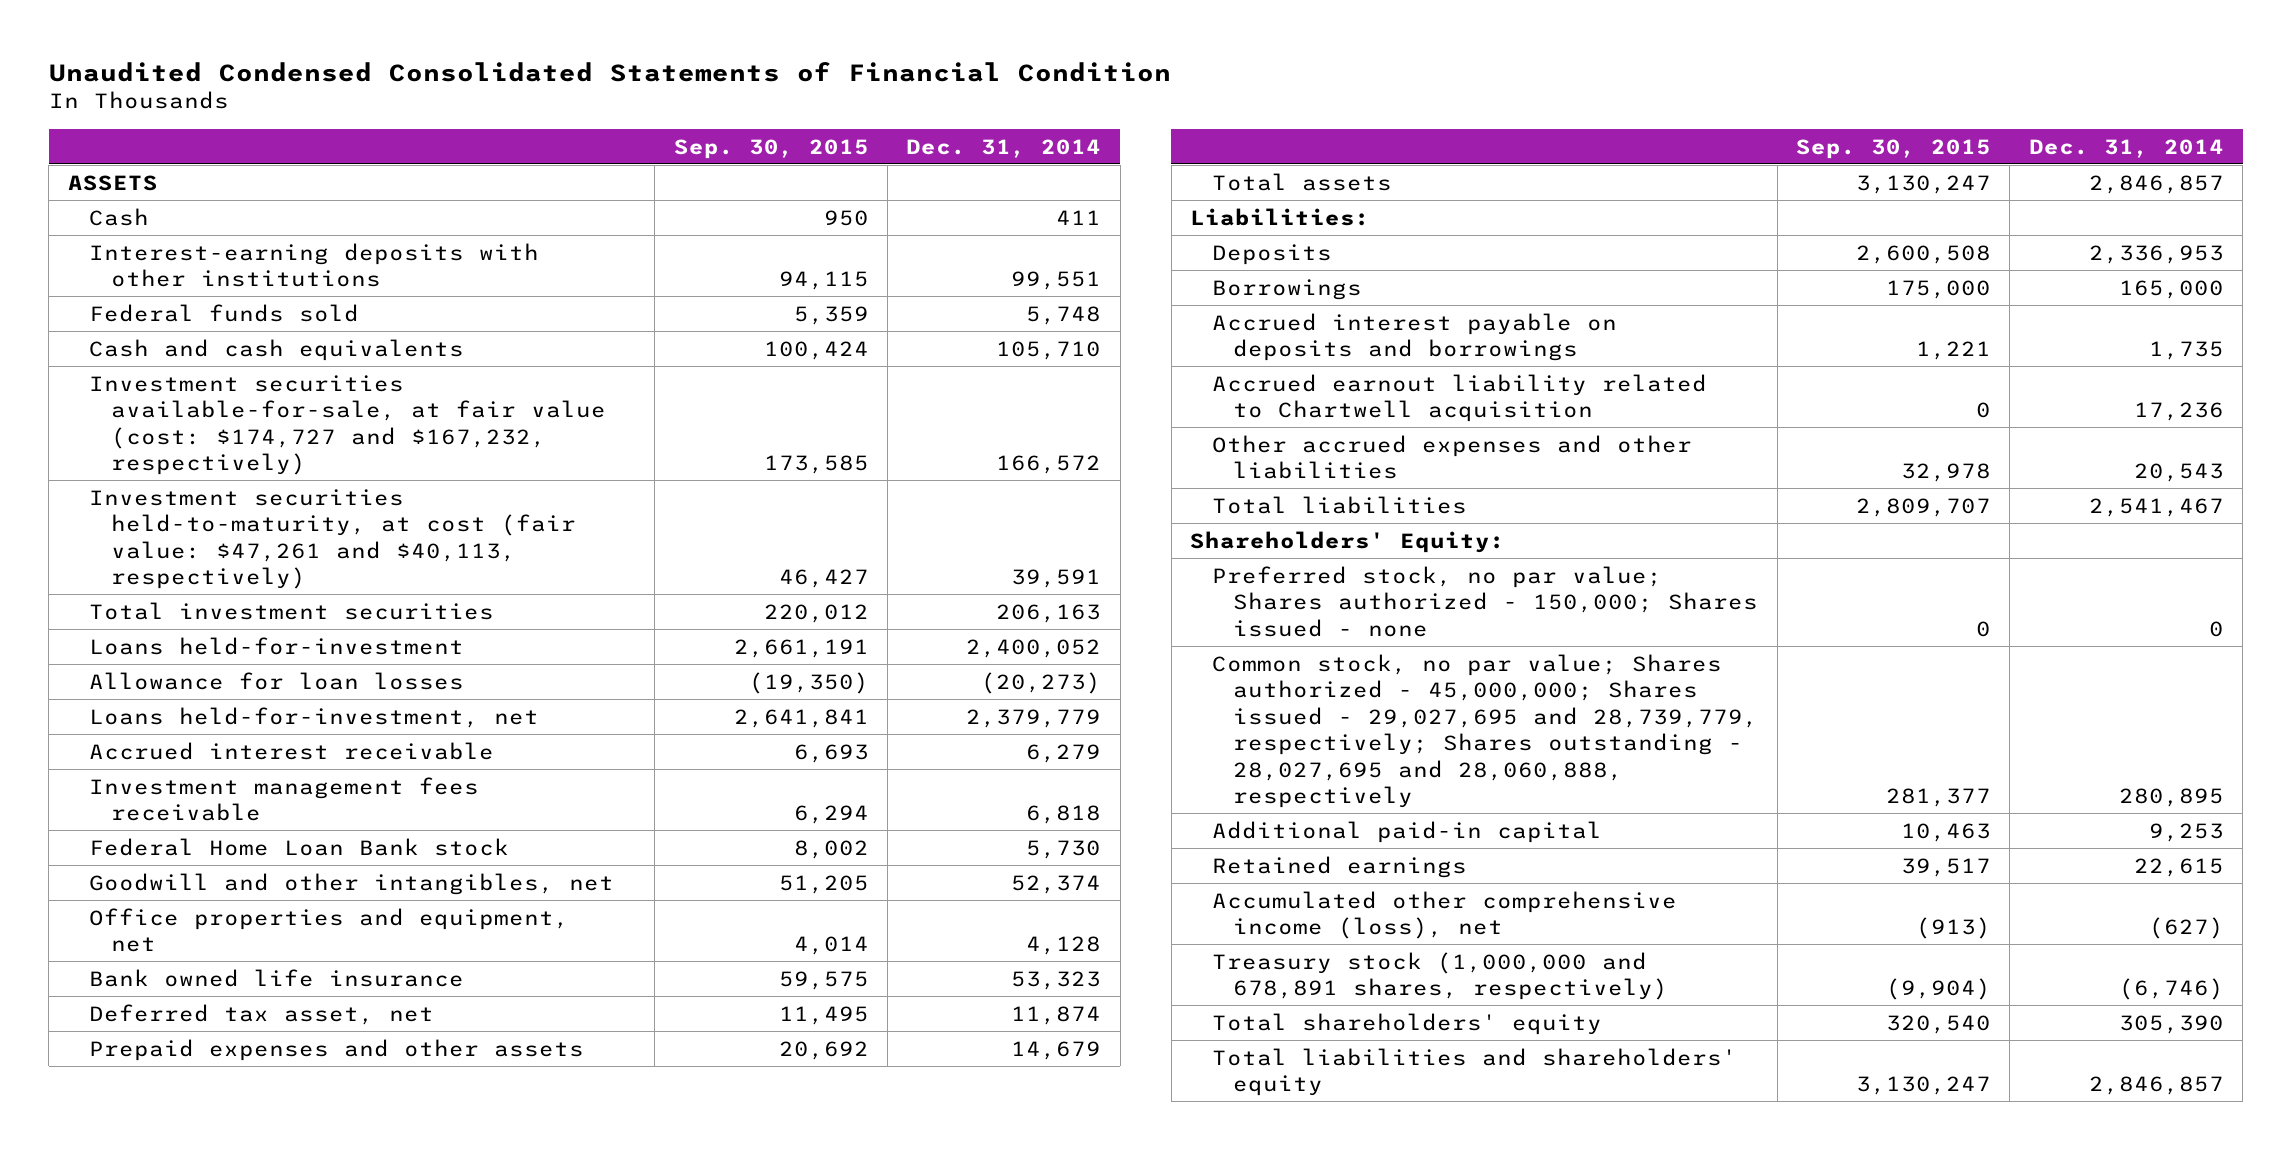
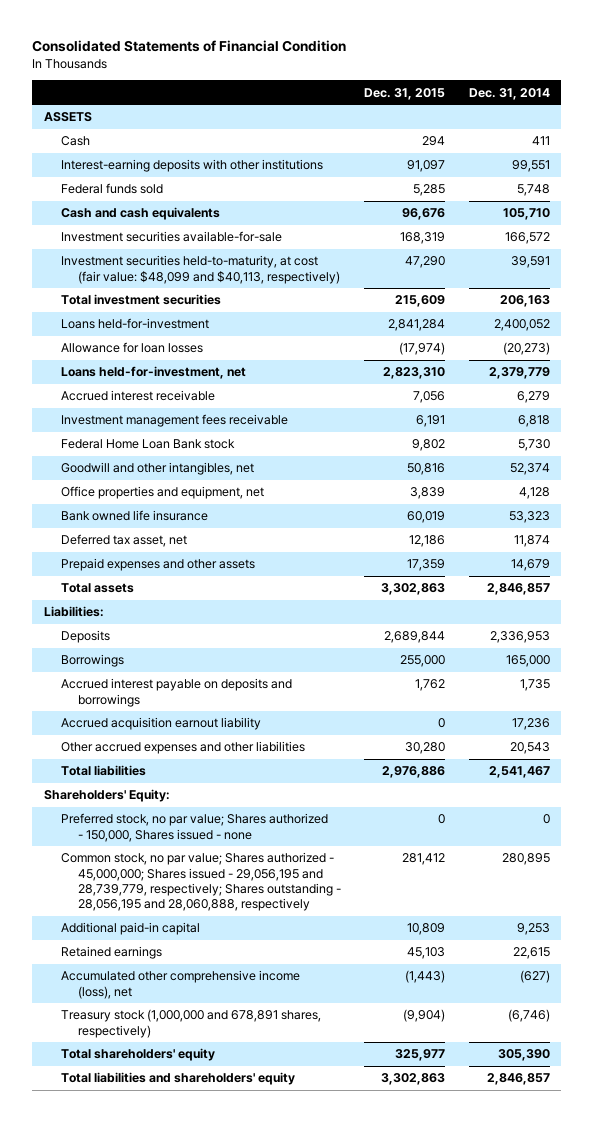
[48,61,1171,82] Unaudited Condensed Consolidated Statements of Financial Condition -> [32,40,347,53] Consolidated Statements of Financial Condition
[673,138,869,159] Sep. 30, 2015 -> none
none -> [364,87,446,100] Dec. 31, 2015
[89,374,606,476] Investment securities available-for-sale, at fair value (cost: $174,727 and $167,232, respectively) -> [60,231,282,243] Investment securities available-for-sale
[89,488,576,590] Investment securities held-to-maturity, at cost (fair value: $47,261 and $40,113, respectively) -> [60,255,340,284] Investment securities held-to-maturity, at cost (fair value: $48,099 and $40,113, respectively)
[1211,373,1707,423] Accrued earnout liability related to Chartwell acquisition -> [60,717,261,731] Accrued acquisition earnout liability
[1211,565,1759,637] Preferred stock, no par value; Shares authorized - 150,000; Shares issued - none -> [60,813,328,842] Preferred stock, no par value; Shares authorized - 150,000, Shares issued - none
[1211,653,1759,808] Common stock, no par value; Shares authorized - 45,000,000; Shares issued - 29,027,695 and 28,739,779, respectively; Shares outstanding - 28,027,695 and 28,060,888, respectively -> [60,852,341,912] Common stock, no par value; Shares authorized - 45,000,000; Shares issued - 29,056,195 and 28,739,779, respectively; Shares outstanding - 28,056,195 and 28,060,888, respectively

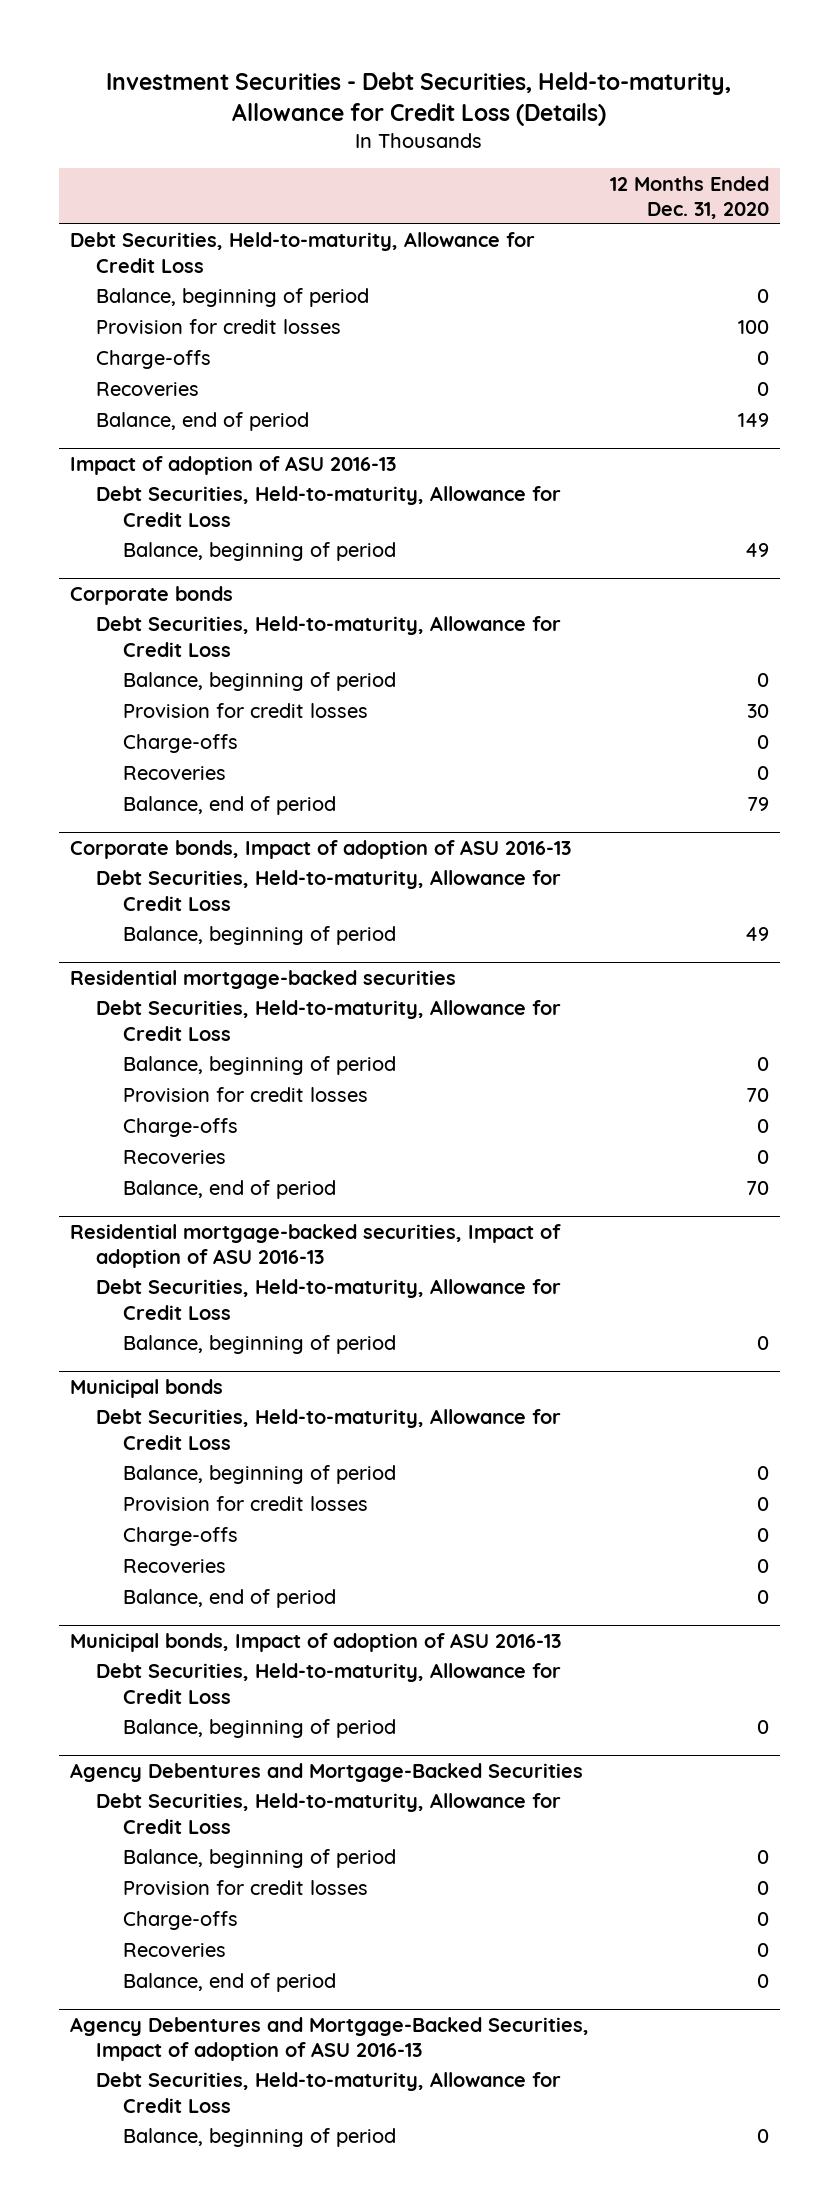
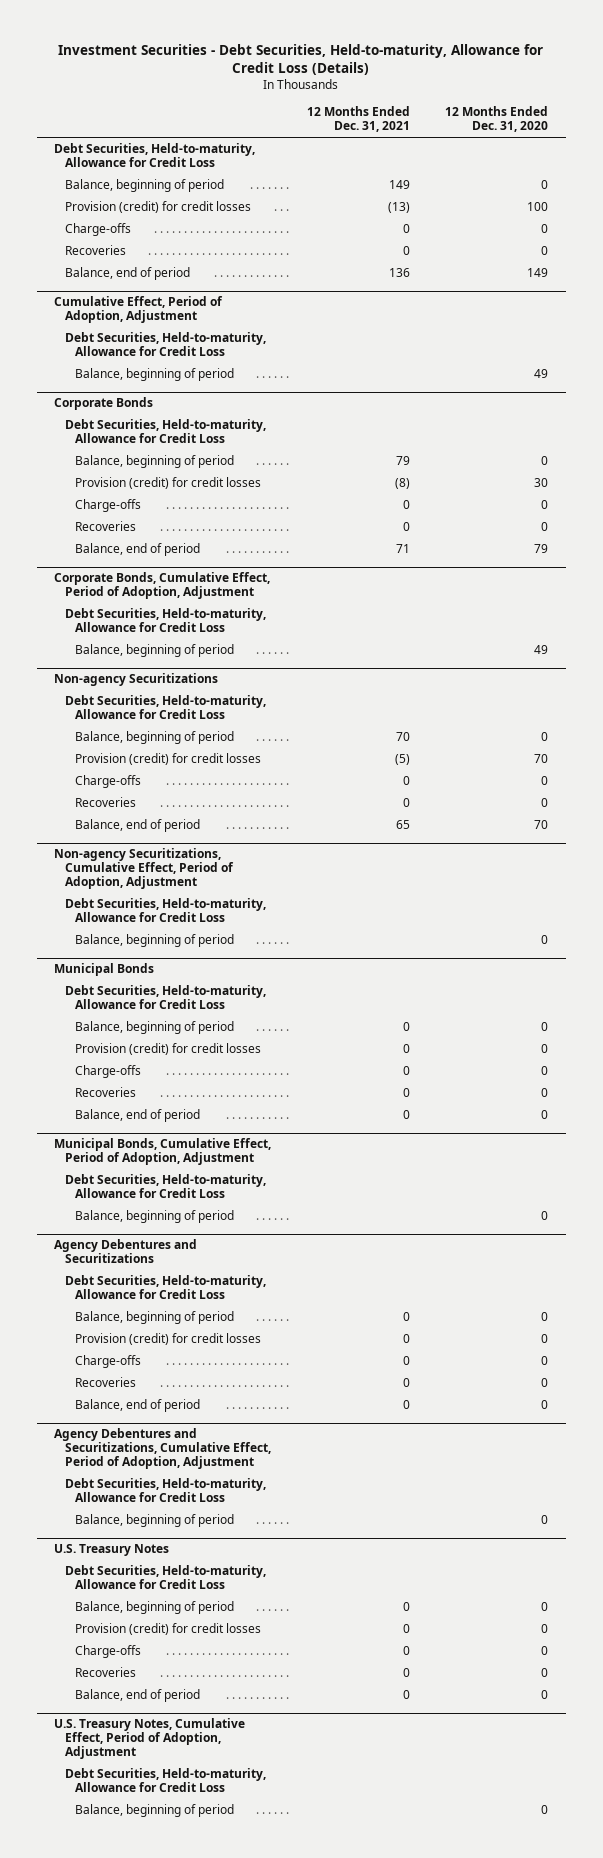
none -> [306,106,410,133] 12 Months Ended Dec. 31, 2021
[96,319,342,335] Provision for credit losses -> [64,201,251,214] Provision (credit) for credit losses
[69,455,396,475] Impact of adoption of ASU 2016-13 -> [54,296,224,324] Cumulative Effect, Period of Adoption, Adjustment
[69,585,233,605] Corporate bonds -> [54,397,154,411] Corporate Bonds
[122,703,368,719] Provision for credit losses -> [74,477,261,490] Provision (credit) for credit losses
[69,839,571,859] Corporate bonds, Impact of adoption of ASU 2016-13 -> none
none -> [54,572,271,600] Corporate Bonds, Cumulative Effect, Period of Adoption, Adjustment
[69,969,456,989] Residential mortgage-backed securities -> [54,673,219,687] Non-agency Securitizations
[122,1087,368,1103] Provision for credit losses -> [74,753,261,766] Provision (credit) for credit losses
[69,1223,561,1269] Residential mortgage-backed securities, Impact of adoption of ASU 2016-13 -> none
none -> [54,848,234,890] Non-agency Securitizations, Cumulative Effect, Period of Adoption, Adjustment
[69,1378,223,1398] Municipal bonds -> [54,963,155,977] Municipal Bonds
[122,1496,368,1512] Provision for credit losses -> [74,1043,261,1056] Provision (credit) for credit losses
[69,1632,561,1652] Municipal bonds, Impact of adoption of ASU 2016-13 -> none
none -> [54,1138,272,1166] Municipal Bonds, Cumulative Effect, Period of Adoption, Adjustment
[69,1762,583,1782] Agency Debentures and Mortgage-Backed Securities -> [54,1239,198,1264] Agency Debentures and Securitizations
[122,1880,368,1896] Provision for credit losses -> [74,1333,261,1346] Provision (credit) for credit losses
[69,2016,589,2062] Agency Debentures and Mortgage-Backed Securities, Impact of adoption of ASU 2016-13 -> none
none -> [54,1428,271,1470] Agency Debentures and Securitizations, Cumulative Effect, Period of Adoption, Adjustment
none -> [54,1544,170,1557] U.S. Treasury Notes
none -> [64,1565,266,1590] Debt Securities, Held-to-maturity, Allowance for Credit Loss
none -> [74,1601,234,1615] Balance, beginning of period
none -> [74,1623,261,1636] Provision (credit) for credit losses
none -> [74,1645,141,1659] Charge-offs
none -> [74,1667,136,1678] Recoveries
none -> [74,1689,200,1703] Balance, end of period
none -> [54,1718,246,1760] U.S. Treasury Notes, Cumulative Effect, Period of Adoption, Adjustment
none -> [64,1768,266,1793] Debt Securities, Held-to-maturity, Allowance for Credit Loss
none -> [74,1804,234,1818] Balance, beginning of period

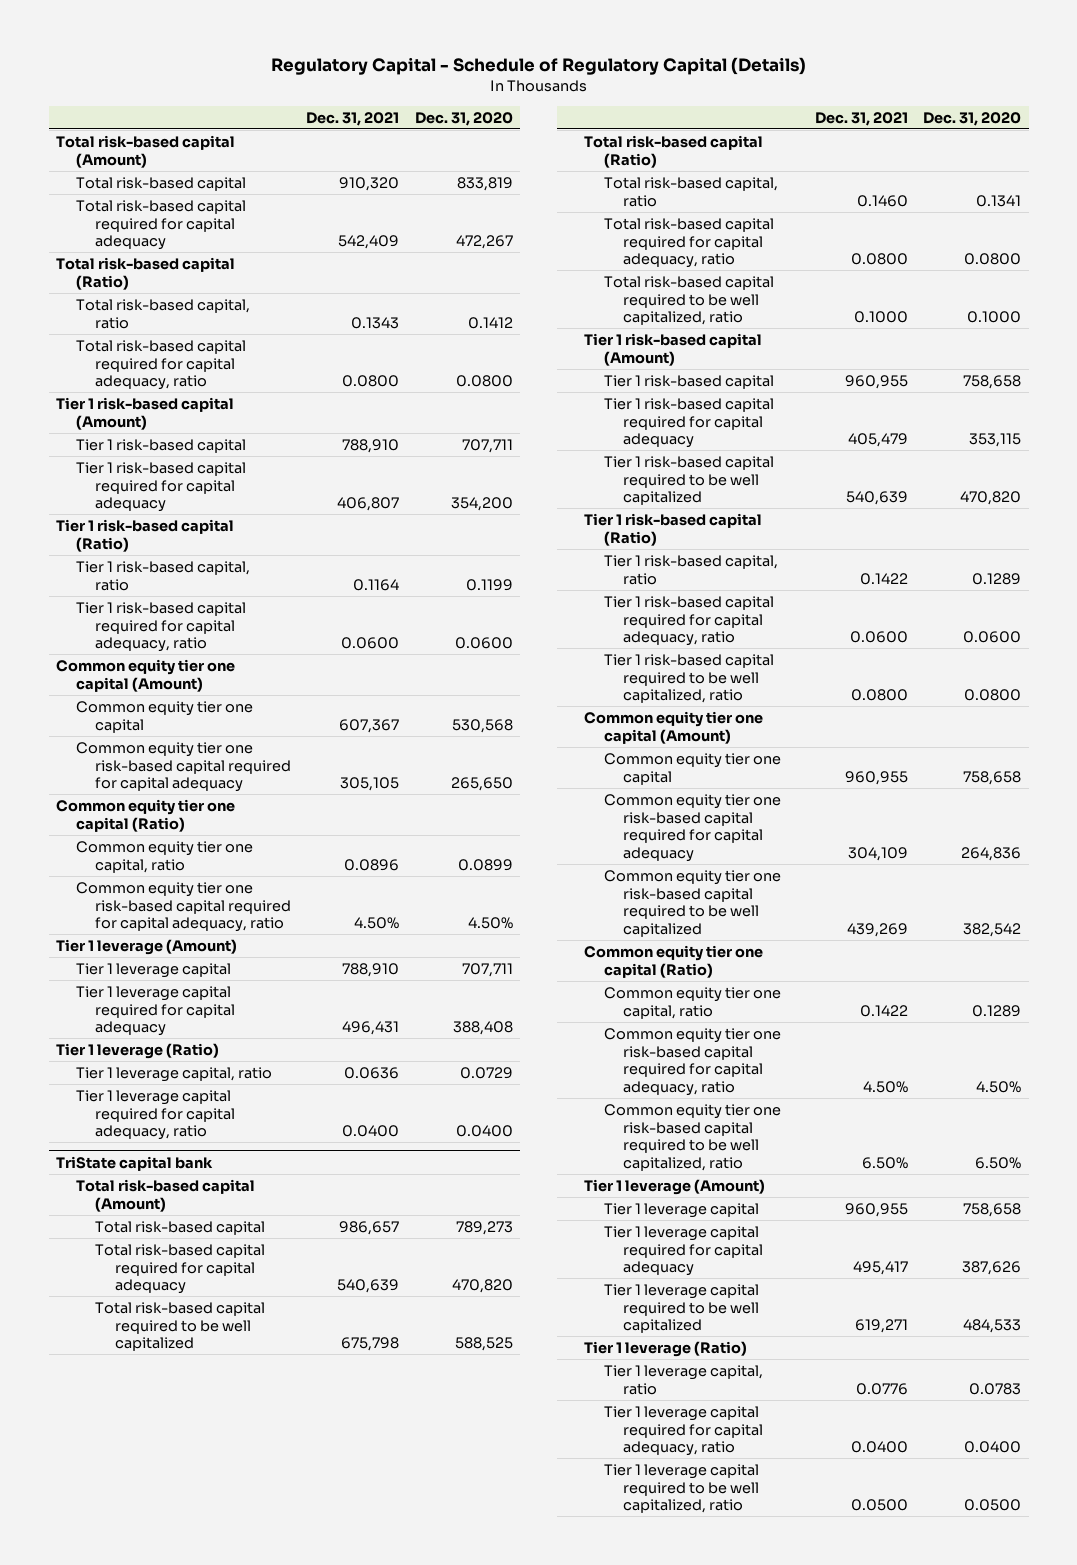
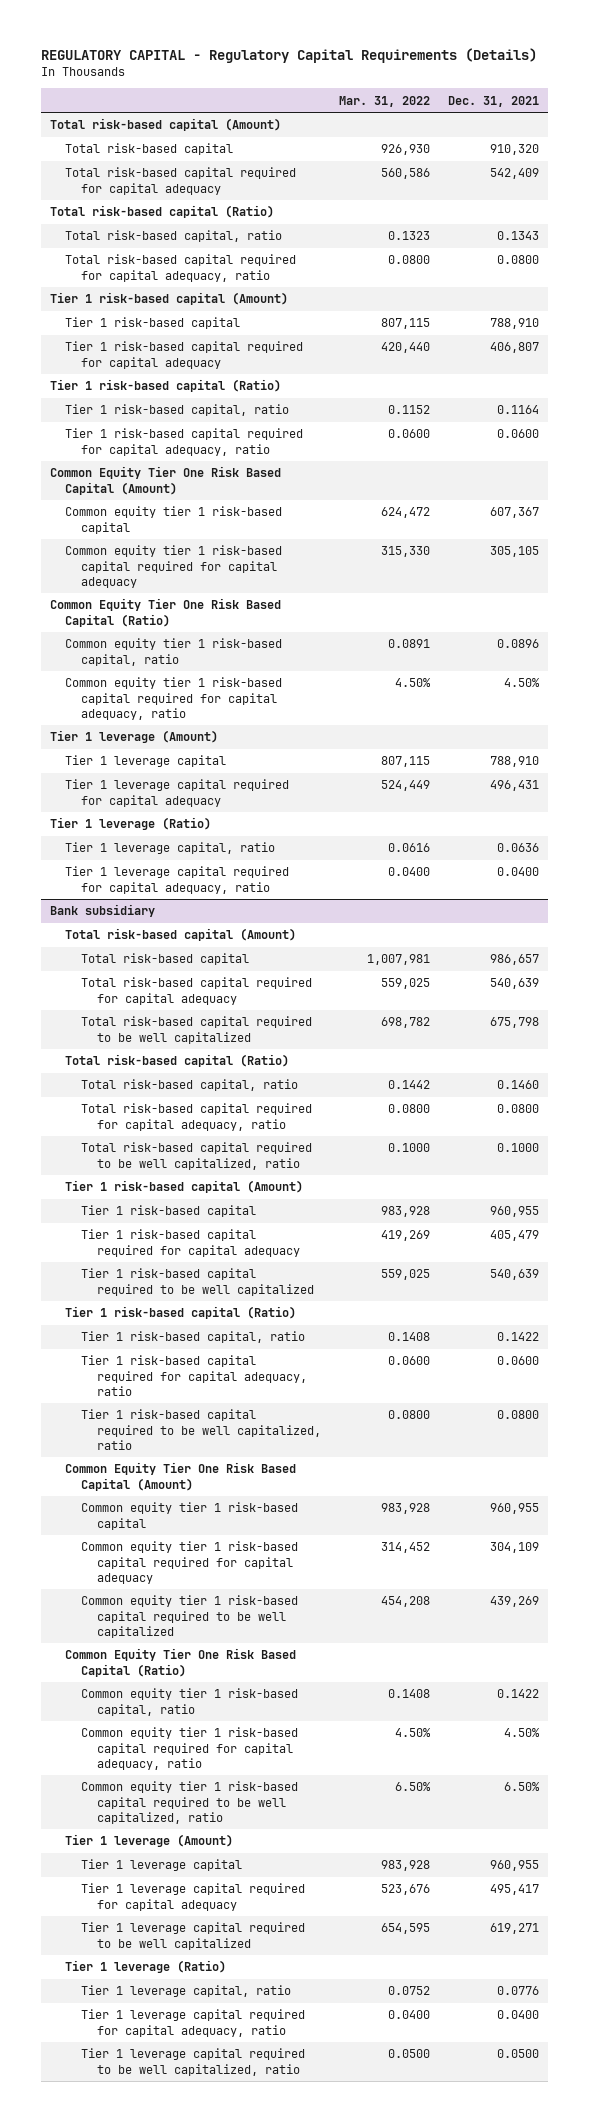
[270,57,806,76] Regulatory Capital - Schedule of Regulatory Capital (Details) -> [40,47,537,63] REGULATORY CAPITAL - Regulatory Capital Requirements (Details)
[414,111,513,126] Dec. 31, 2020 -> none
none -> [338,95,430,107] Mar. 31, 2022
[56,658,236,692] Common equity tier one capital (Amount) -> [49,466,281,495] Common Equity Tier One Risk Based Capital (Amount)
[75,700,253,733] Common equity tier one capital -> [65,506,283,534] Common equity tier 1 risk-based capital
[75,741,292,793] Common equity tier one risk-based capital required for capital adequacy -> [65,545,283,588] Common equity tier 1 risk-based capital required for capital adequacy
[56,798,236,832] Common equity tier one capital (Ratio) -> [49,598,281,627] Common Equity Tier One Risk Based Capital (Ratio)
[75,840,253,873] Common equity tier one capital, ratio -> [65,638,283,666] Common equity tier 1 risk-based capital, ratio
[75,881,292,933] Common equity tier one risk-based capital required for capital adequacy, ratio -> [65,677,283,720] Common equity tier 1 risk-based capital required for capital adequacy, ratio
[56,1155,214,1171] TriState capital bank -> [49,904,155,918] Bank subsidiary
[584,710,764,744] Common equity tier one capital (Amount) -> [65,1462,297,1491] Common Equity Tier One Risk Based Capital (Amount)
[603,752,781,785] Common equity tier one capital -> [81,1502,299,1530] Common equity tier 1 risk-based capital
[603,793,781,863] Common equity tier one risk-based capital required for capital adequacy -> [81,1541,299,1584] Common equity tier 1 risk-based capital required for capital adequacy
[603,869,781,938] Common equity tier one risk-based capital required to be well capitalized -> [81,1595,299,1638] Common equity tier 1 risk-based capital required to be well capitalized
[584,944,764,978] Common equity tier one capital (Ratio) -> [65,1648,297,1677] Common Equity Tier One Risk Based Capital (Ratio)
[603,986,781,1019] Common equity tier one capital, ratio -> [81,1688,299,1716] Common equity tier 1 risk-based capital, ratio
[603,1027,781,1097] Common equity tier one risk-based capital required for capital adequacy, ratio -> [81,1727,299,1770] Common equity tier 1 risk-based capital required for capital adequacy, ratio
[603,1103,781,1172] Common equity tier one risk-based capital required to be well capitalized, ratio -> [81,1781,299,1824] Common equity tier 1 risk-based capital required to be well capitalized, ratio

